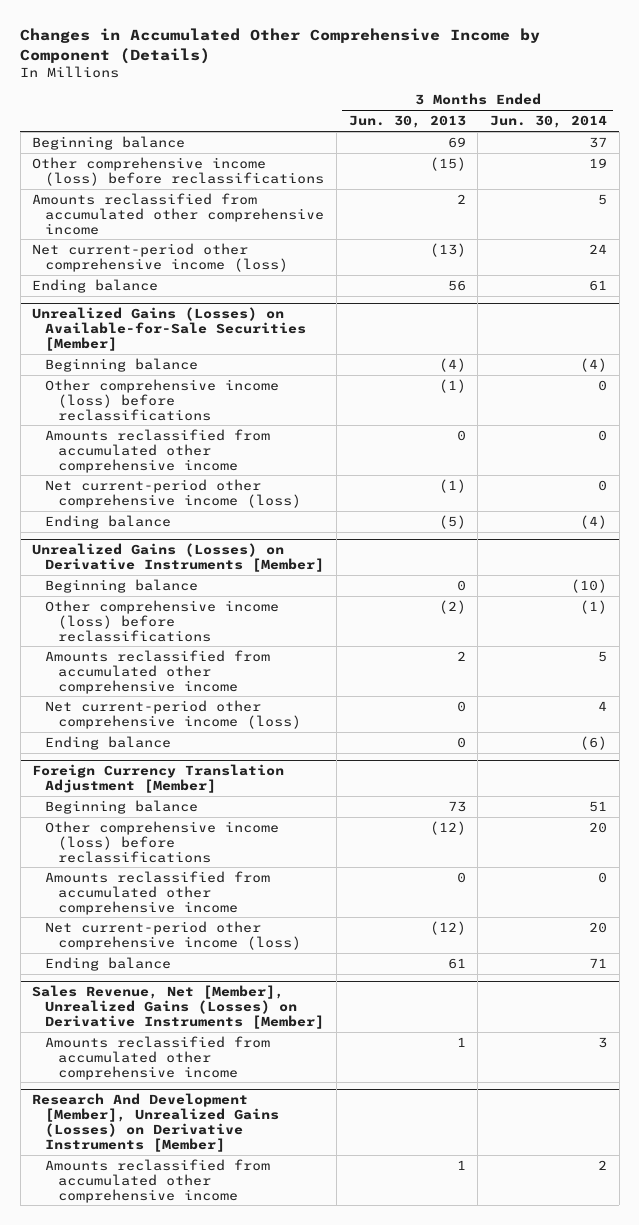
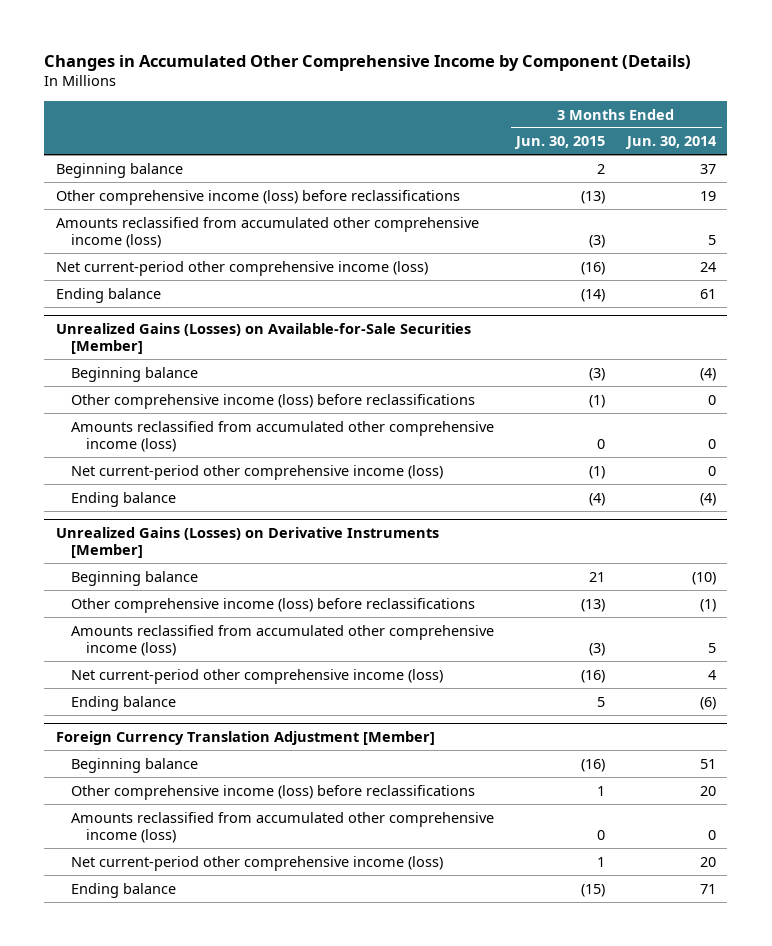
[348,115,466,129] Jun. 30, 2013 -> none
none -> [514,136,606,150] Jun. 30, 2015
[32,192,325,235] Amounts reclassified from accumulated other comprehensive income -> [55,216,479,248] Amounts reclassified from accumulated other comprehensive income (loss)
[45,428,271,473] Amounts reclassified from accumulated other comprehensive income -> [70,420,494,452] Amounts reclassified from accumulated other comprehensive income (loss)
[45,649,271,694] Amounts reclassified from accumulated other comprehensive income -> [70,624,494,656] Amounts reclassified from accumulated other comprehensive income (loss)
[45,870,271,915] Amounts reclassified from accumulated other comprehensive income -> [70,811,494,843] Amounts reclassified from accumulated other comprehensive income (loss)
[32,985,325,1030] Sales Revenue, Net [Member], Unrealized Gains (Losses) on Derivative Instruments [Member] -> none
[45,1035,271,1080] Amounts reclassified from accumulated other comprehensive income -> none
[32,1093,280,1152] Research And Development [Member], Unrealized Gains (Losses) on Derivative Instruments [Member] -> none
[45,1158,271,1203] Amounts reclassified from accumulated other comprehensive income -> none

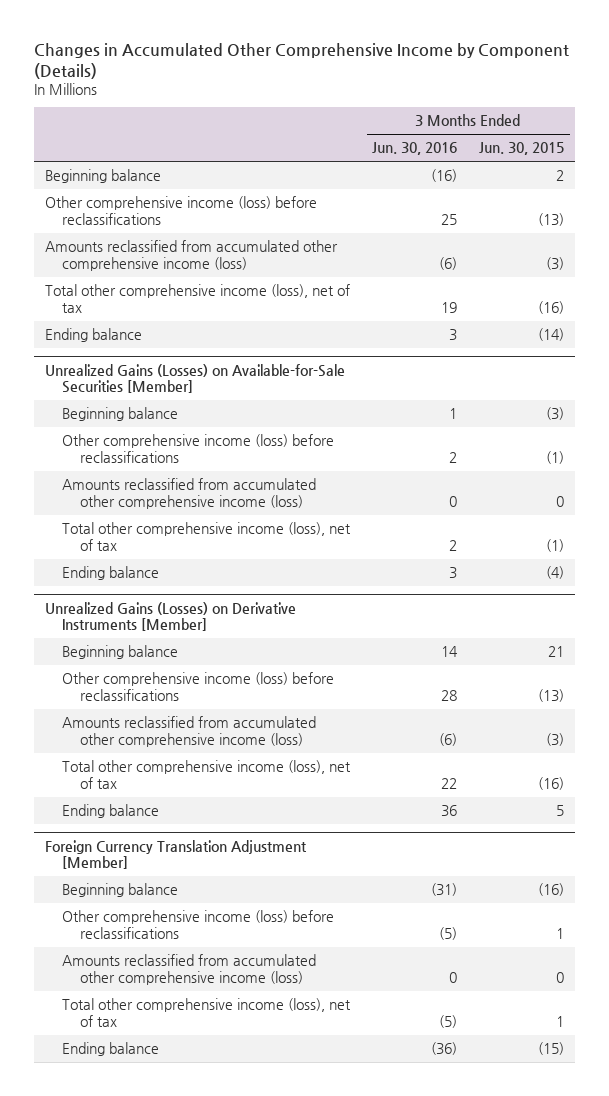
[625,136,718,150] Jun. 30, 2014 -> none
none -> [372,142,458,156] Jun. 30, 2016
[55,260,428,276] Net current-period other comprehensive income (loss) -> [44,284,350,314] Total other comprehensive income (loss), net of tax
[70,464,443,480] Net current-period other comprehensive income (loss) -> [62,522,352,552] Total other comprehensive income (loss), net of tax
[70,668,443,684] Net current-period other comprehensive income (loss) -> [62,760,352,790] Total other comprehensive income (loss), net of tax
[70,855,443,871] Net current-period other comprehensive income (loss) -> [62,998,352,1028] Total other comprehensive income (loss), net of tax

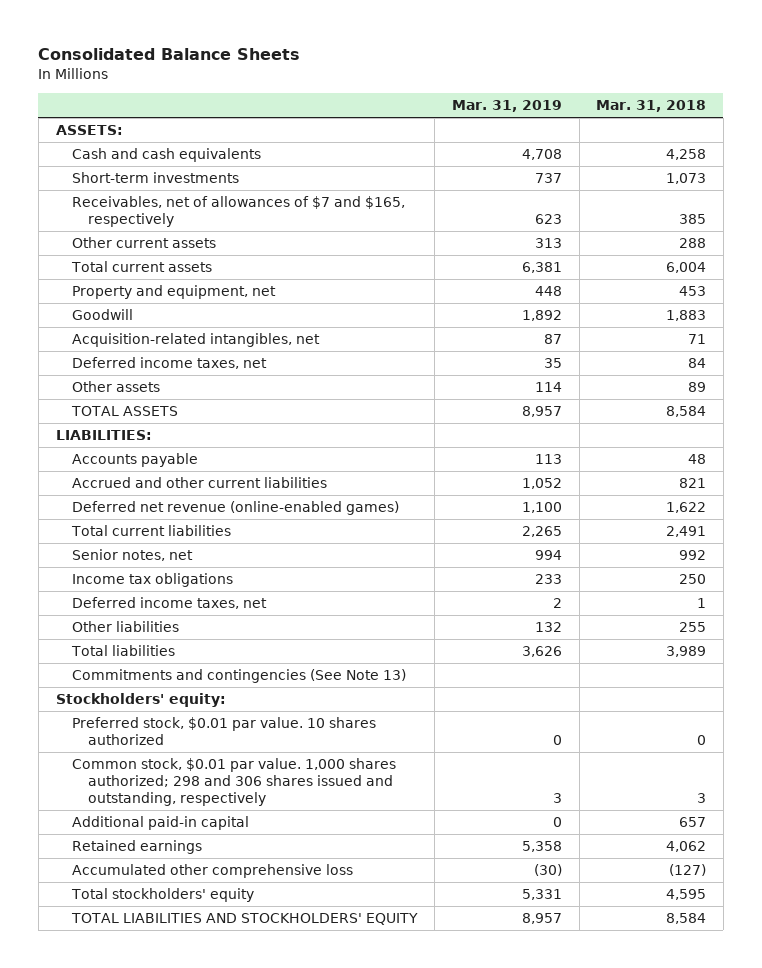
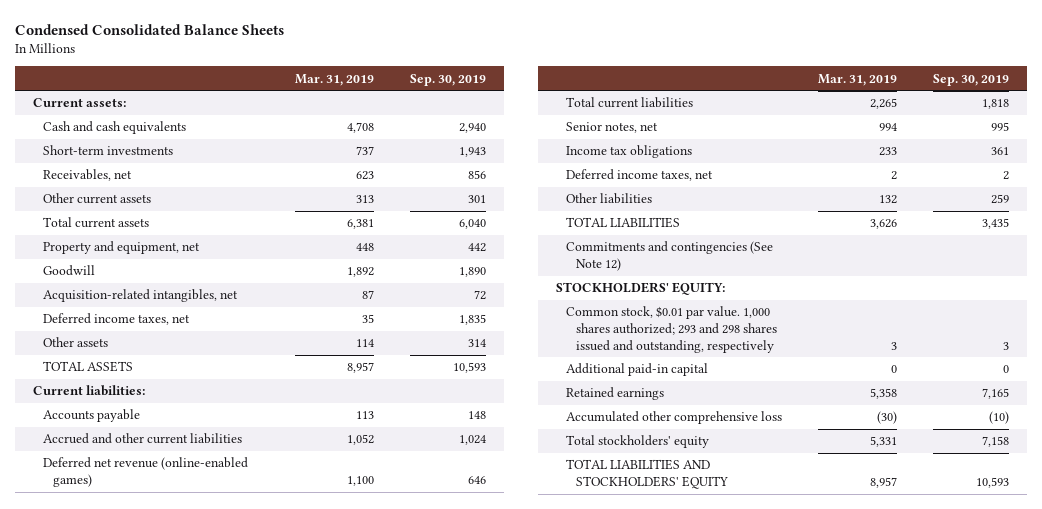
[38,48,301,61] Consolidated Balance Sheets -> [14,24,284,36] Condensed Consolidated Balance Sheets
[596,100,707,113] Mar. 31, 2018 -> none
none -> [410,73,487,86] Sep. 30, 2019
[55,124,123,135] ASSETS: -> [32,98,126,108] Current assets:
[71,195,405,228] Receivables, net of allowances of $7 and $165, respectively -> [42,169,132,182] Receivables, net
[55,429,152,440] LIABILITIES: -> [32,385,145,397] Current liabilities:
[71,716,376,746] Preferred stock, $0.01 par value. 10 shares authorized -> none
[70,644,175,656] Total liabilities -> [565,217,680,229] TOTAL LIABILITIES
[71,668,406,683] Commitments and contingencies (See Note 13) -> [565,241,773,271] Commitments and contingencies (See Note 12)
[55,692,226,707] Stockholders' equity: -> [555,282,725,296] STOCKHOLDERS' EQUITY:
[71,757,396,807] Common stock, $0.01 par value. 1,000 shares authorized; 298 and 306 shares issued and outstanding, respectively -> [565,306,778,353] Common stock, $0.01 par value. 1,000 shares authorized; 293 and 298 shares issued and outstanding, respectively

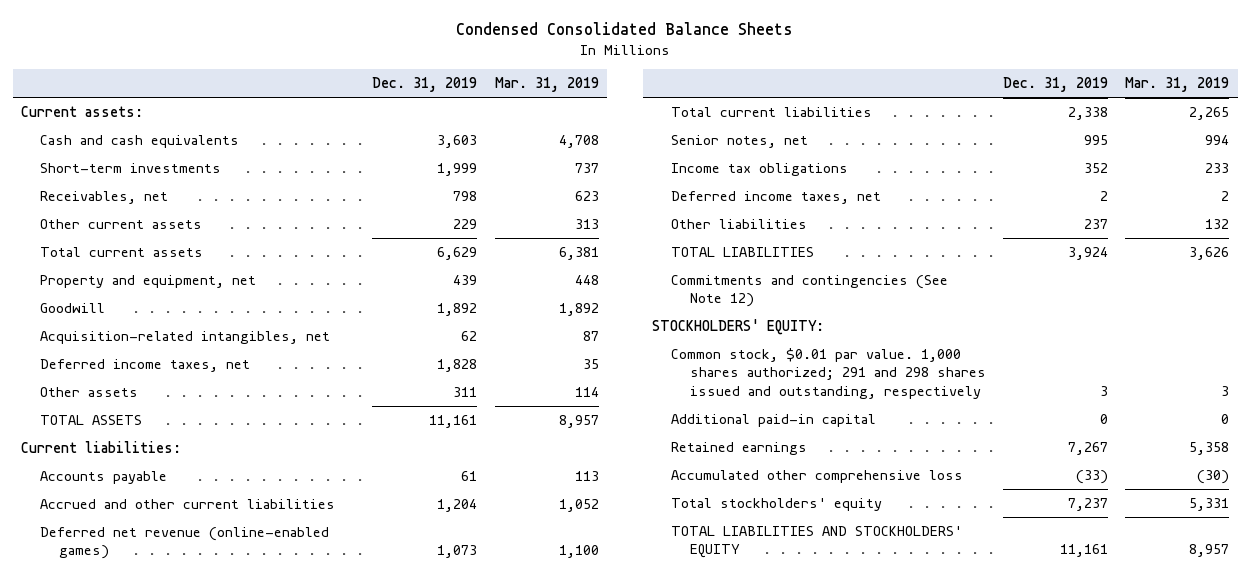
[410,73,487,86] Sep. 30, 2019 -> none
none -> [372,77,478,93] Dec. 31, 2019
[565,306,778,353] Common stock, $0.01 par value. 1,000 shares authorized; 293 and 298 shares issued and outstanding, respectively -> [671,348,987,399] Common stock, $0.01 par value. 1,000 shares authorized; 291 and 298 shares issued and outstanding, respectively

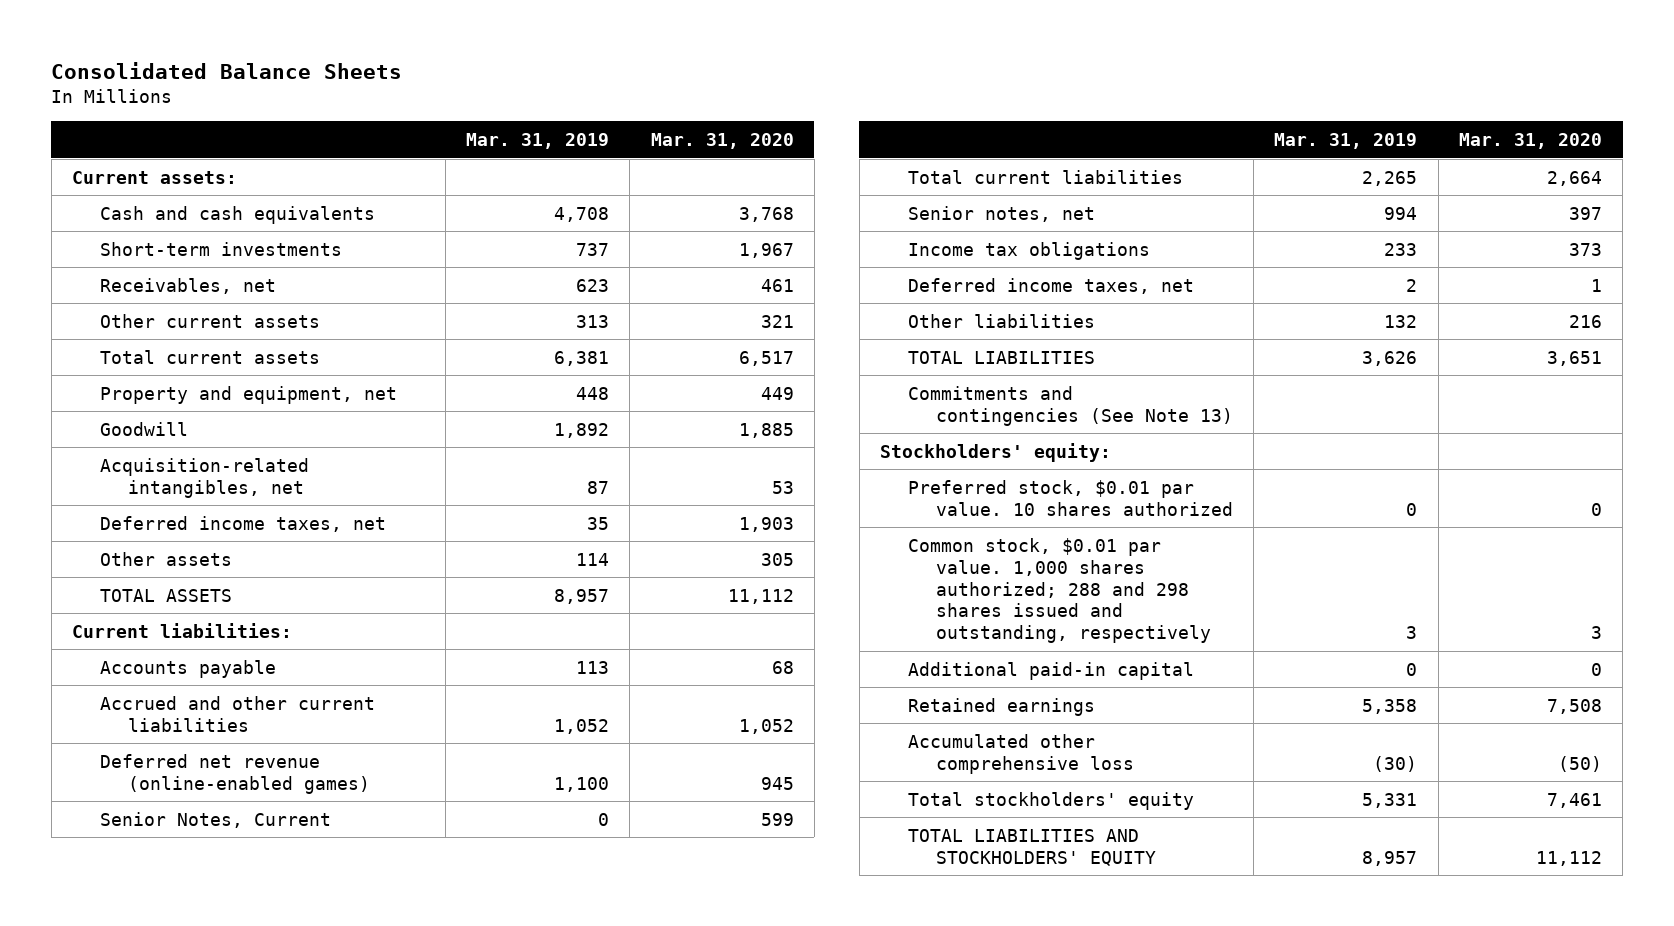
[456,22,794,36] Condensed Consolidated Balance Sheets -> [51,62,403,80] Consolidated Balance Sheets
[372,77,478,93] Dec. 31, 2019 -> none
none -> [650,133,794,150] Mar. 31, 2020
none -> [99,811,331,828] Senior Notes, Current
[671,275,949,308] Commitments and contingencies (See Note 12) -> [908,385,1234,426] Commitments and contingencies (See Note 13)
[651,319,824,336] STOCKHOLDERS' EQUITY: -> [880,442,1112,462] Stockholders' equity:
none -> [908,479,1234,516] Preferred stock, $0.01 par value. 10 shares authorized
[671,348,987,399] Common stock, $0.01 par value. 1,000 shares authorized; 291 and 298 shares issued and outstanding, respectively -> [908,537,1212,644] Common stock, $0.01 par value. 1,000 shares authorized; 288 and 298 shares issued and outstanding, respectively

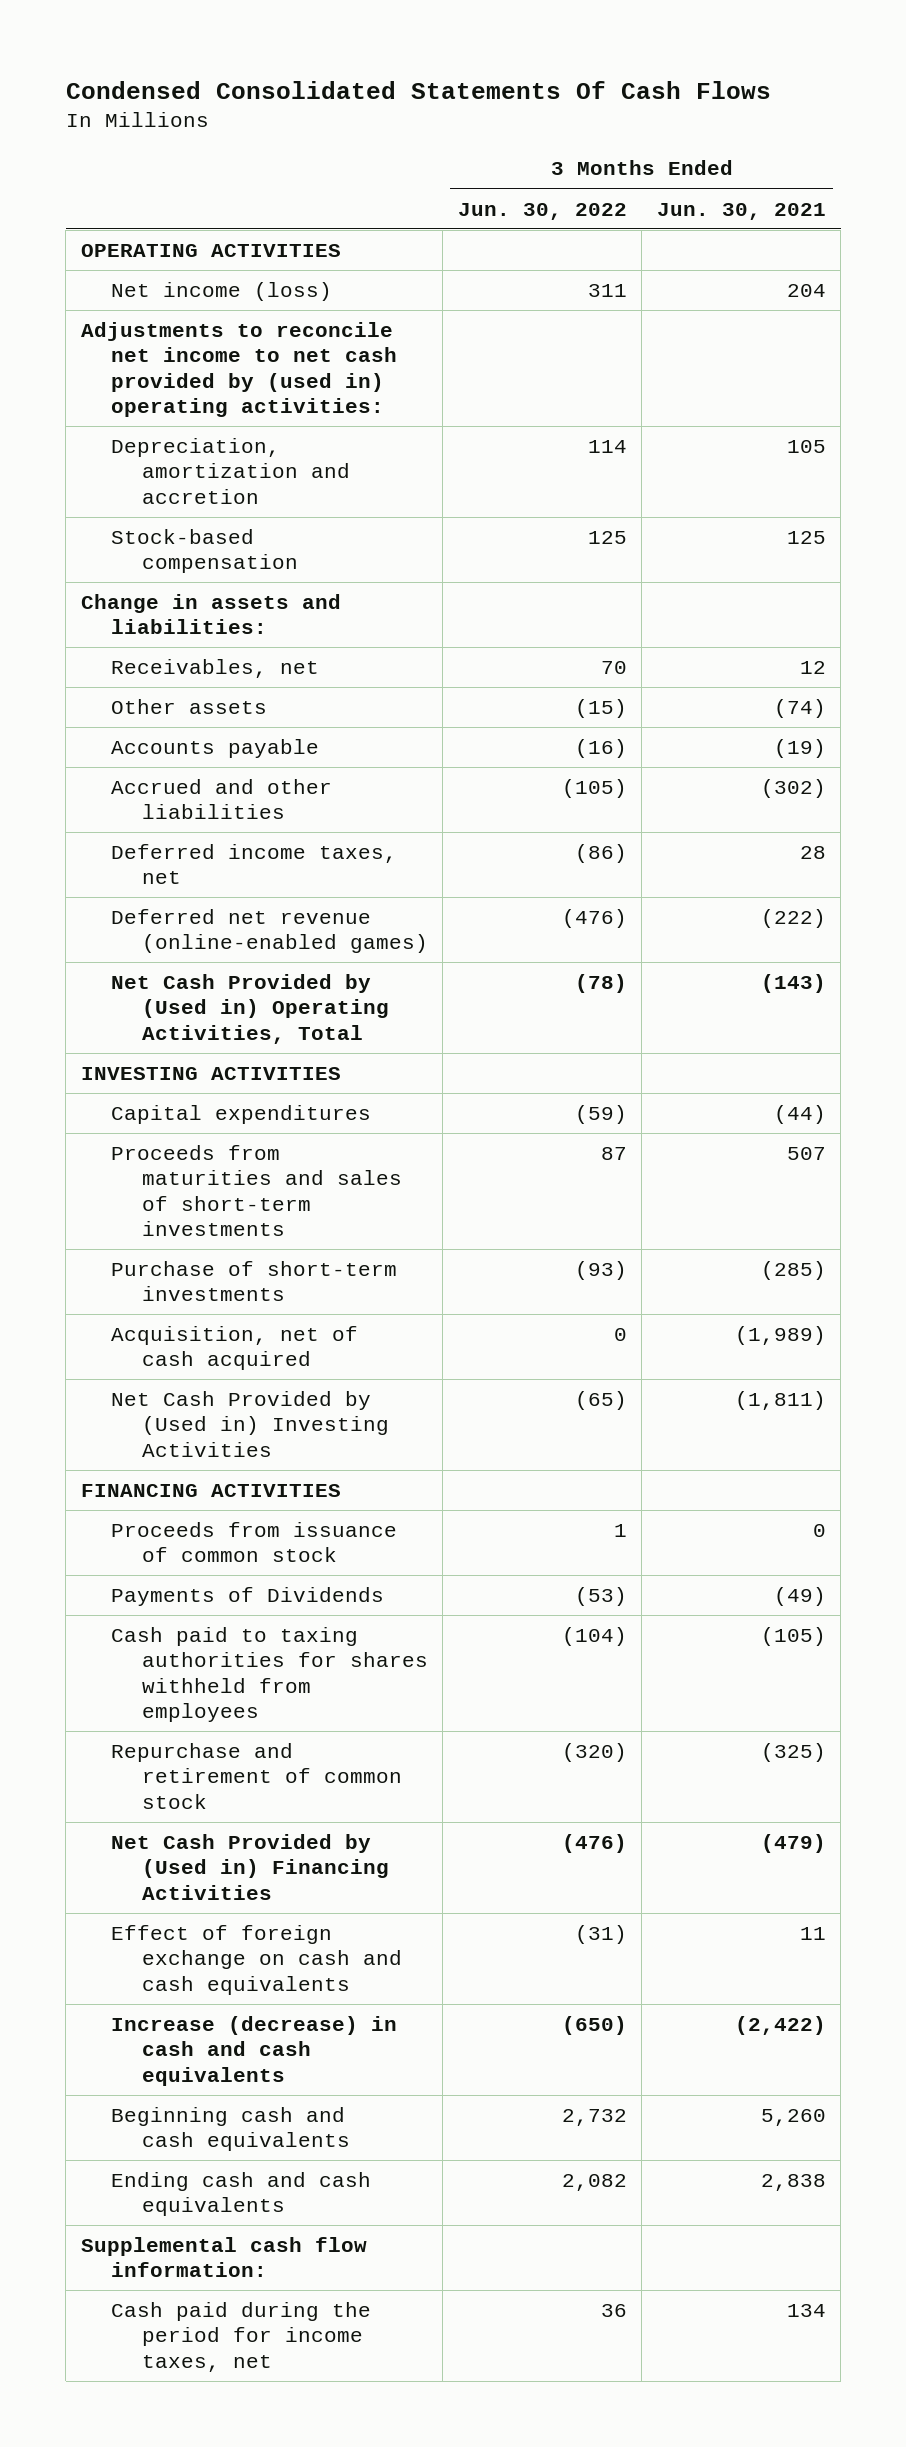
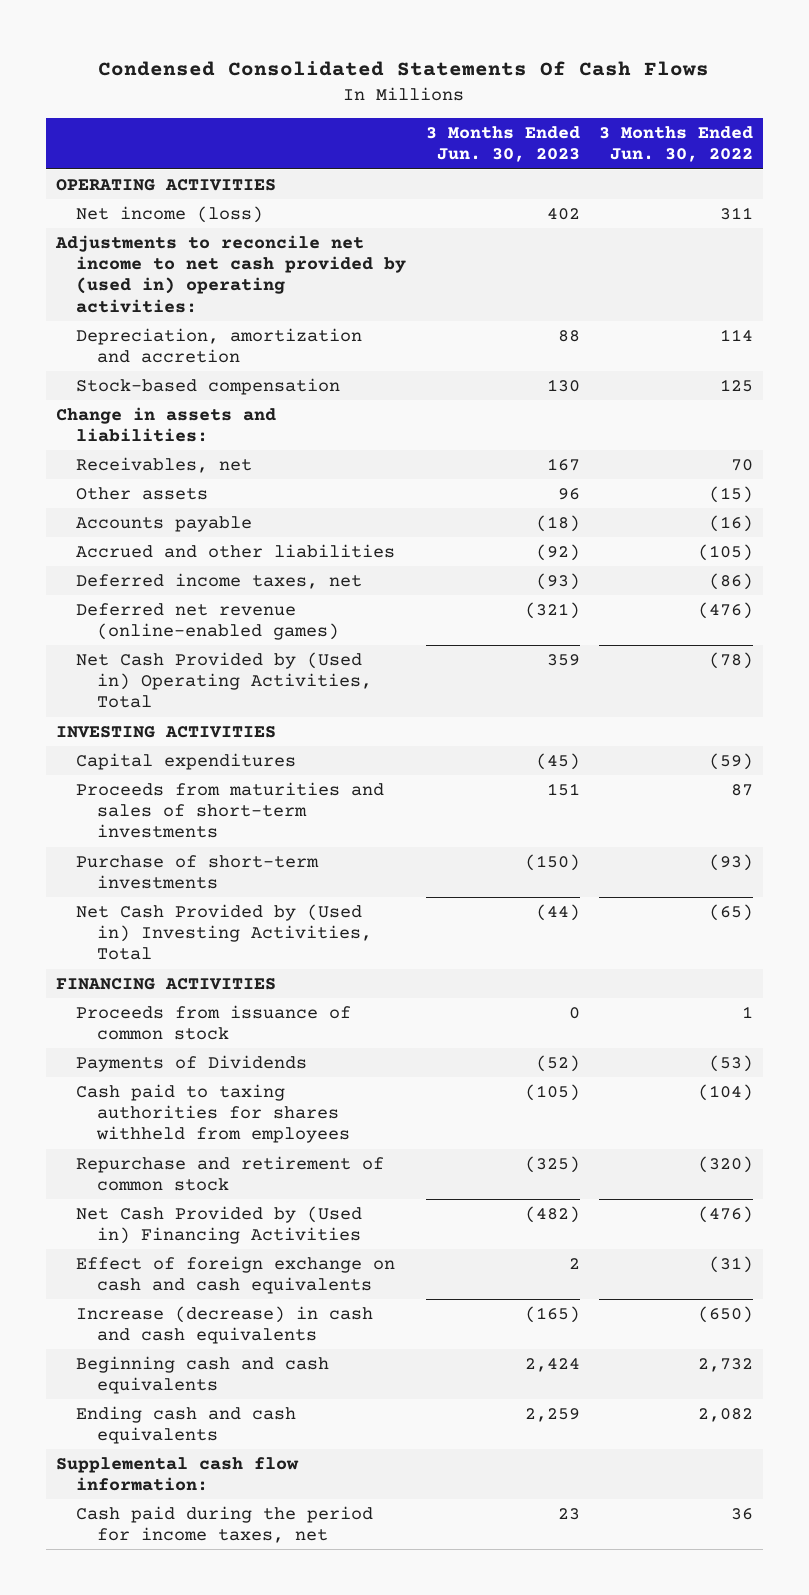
[656,202,826,220] Jun. 30, 2021 -> none
none -> [425,126,580,163] 3 Months Ended Jun. 30, 2023
[111,1325,359,1371] Acquisition, net of cash acquired -> none
[111,1390,389,1457] Net Cash Provided by (Used in) Investing Activities -> [76,903,372,961] Net Cash Provided by (Used in) Investing Activities, Total

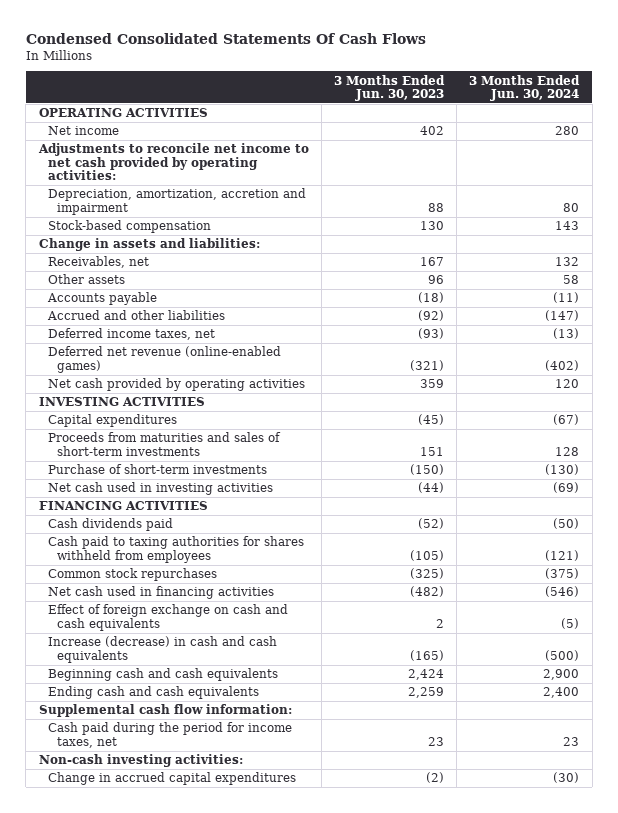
[599,126,754,163] 3 Months Ended Jun. 30, 2022 -> none
none -> [469,74,581,101] 3 Months Ended Jun. 30, 2024
[76,205,264,223] Net income (loss) -> [47,126,119,136] Net income
[54,234,407,313] Adjustments to reconcile net income to net cash provided by (used in) operating activities: -> [37,143,309,181] Adjustments to reconcile net income to net cash provided by operating activities:
[76,327,363,364] Depreciation, amortization and accretion -> [47,188,306,215] Depreciation, amortization, accretion and impairment
[76,651,372,709] Net Cash Provided by (Used in) Operating Activities, Total -> [47,378,305,392] Net cash provided by operating activities
[76,903,372,961] Net Cash Provided by (Used in) Investing Activities, Total -> [47,482,273,496] Net cash used in investing activities
[76,1004,352,1041] Proceeds from issuance of common stock -> none
[76,1054,308,1072] Payments of Dividends -> [47,518,173,532] Cash dividends paid
[76,1155,385,1192] Repurchase and retirement of common stock -> [47,568,217,582] Common stock repurchases
[76,1205,363,1245] Net Cash Provided by (Used in) Financing Activities -> [47,586,274,600] Net cash used in financing activities
none -> [38,754,243,768] Non-cash investing activities:
none -> [47,772,296,786] Change in accrued capital expenditures

